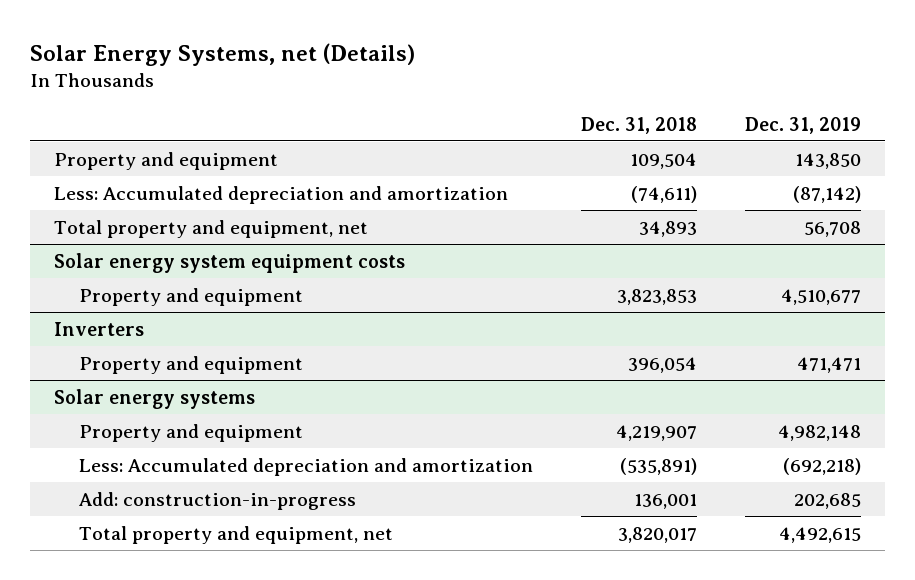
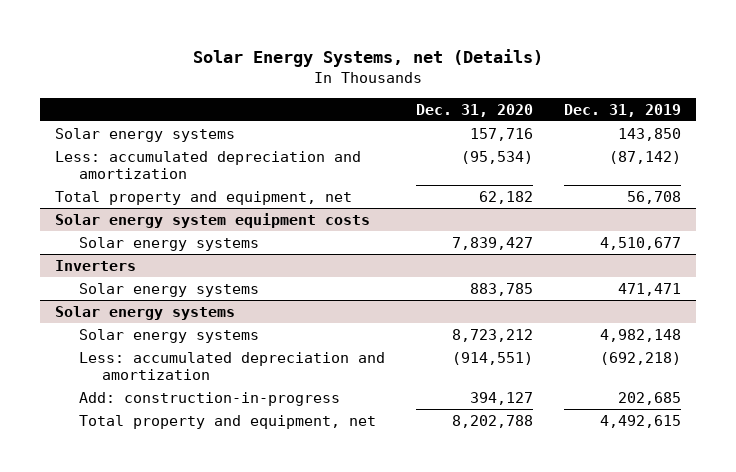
[580,116,697,134] Dec. 31, 2018 -> none
none -> [415,103,533,117] Dec. 31, 2020
[54,151,279,170] Property and equipment -> [55,127,236,142] Solar energy systems
[54,185,509,204] Less: Accumulated depreciation and amortization -> [55,150,362,180] Less: accumulated depreciation and amortization
[78,287,303,306] Property and equipment -> [78,236,259,251] Solar energy systems
[78,355,303,374] Property and equipment -> [78,282,259,297] Solar energy systems
[78,423,303,442] Property and equipment -> [78,328,259,343] Solar energy systems
[78,457,533,476] Less: Accumulated depreciation and amortization -> [78,351,385,381] Less: accumulated depreciation and amortization

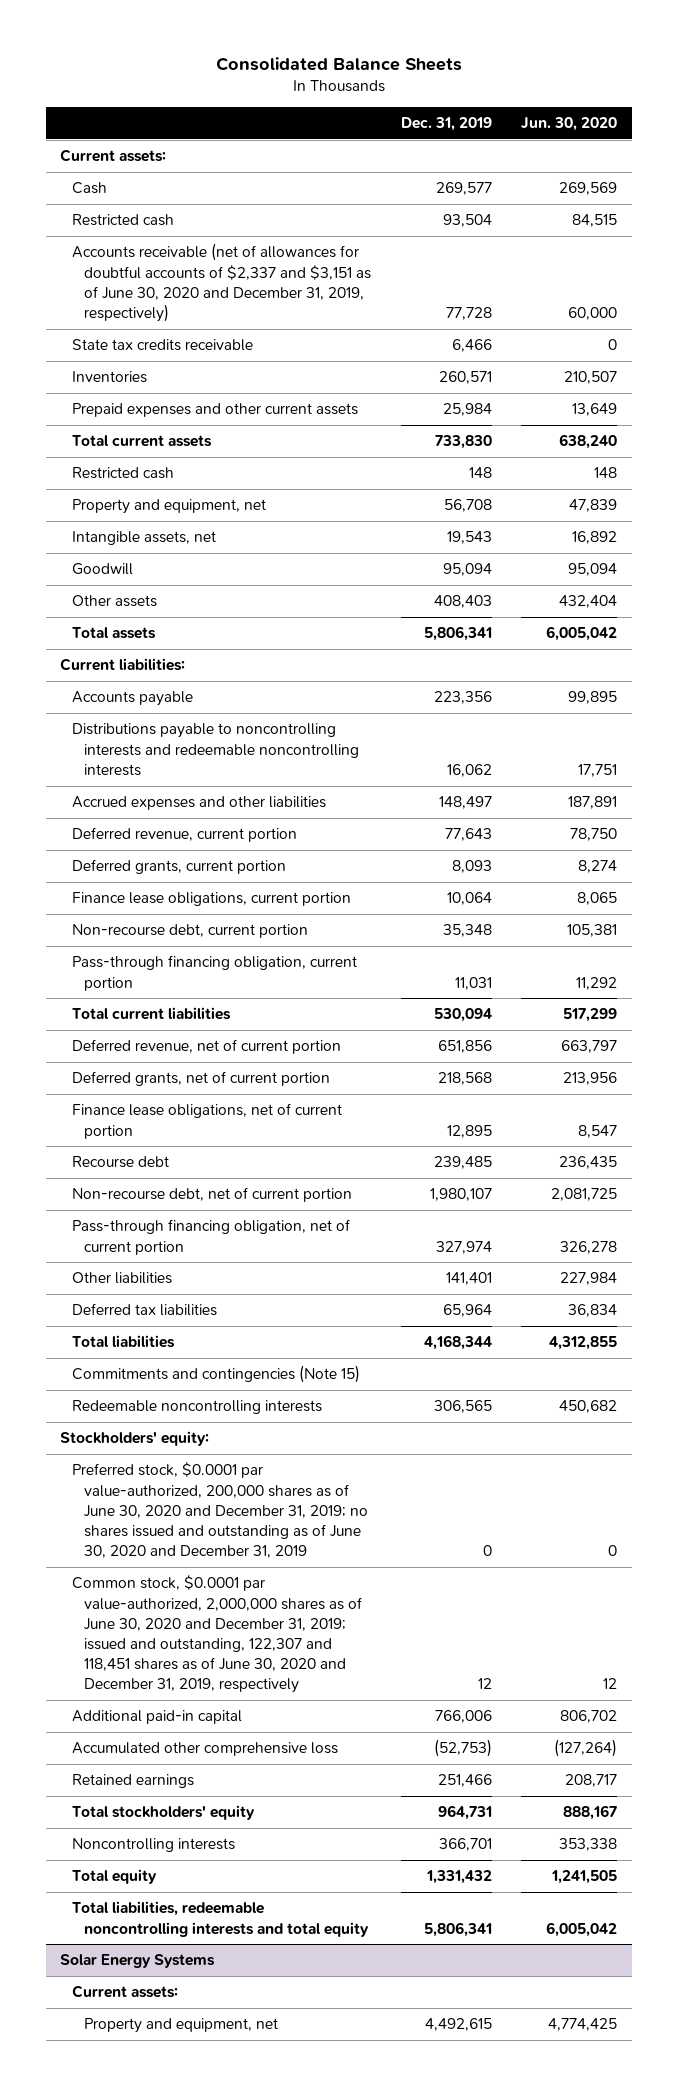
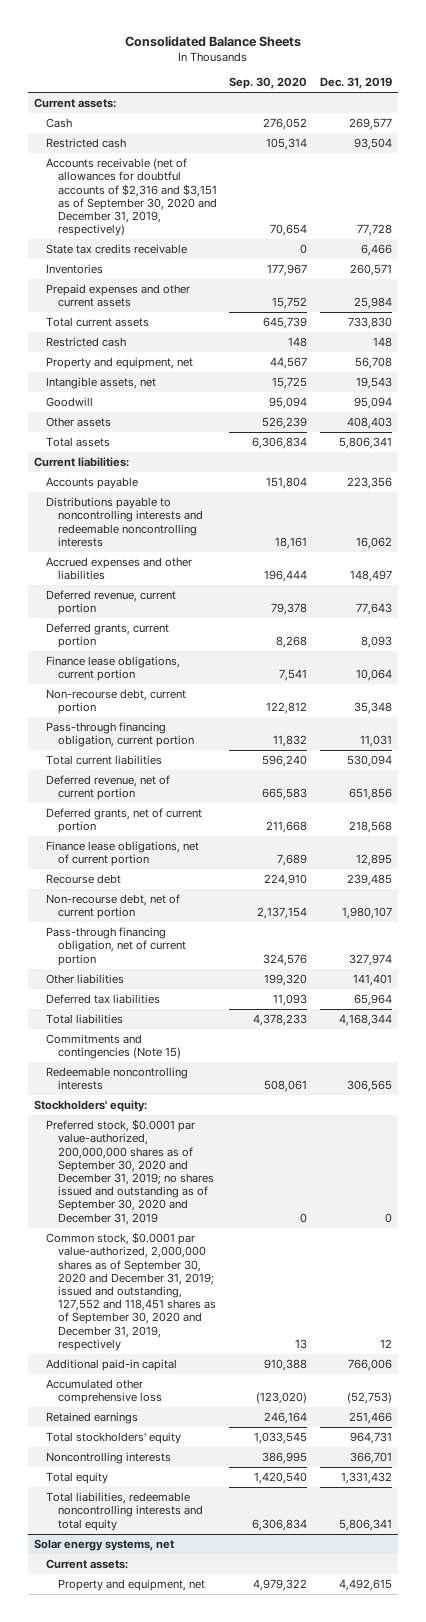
[520,117,617,132] Jun. 30, 2020 -> none
none -> [229,77,308,90] Sep. 30, 2020
[72,243,372,322] Accounts receivable (net of allowances for doubtful accounts of $2,337 and $3,151 as of June 30, 2020 and December 31, 2019, respectively) -> [46,158,218,237] Accounts receivable (net of allowances for doubtful accounts of $2,316 and $3,151 as of September 30, 2020 and December 31, 2019, respectively)
[72,1462,369,1559] Preferred stock, $0.0001 par value-authorized, 200,000 shares as of June 30, 2020 and December 31, 2019; no shares issued and outstanding as of June 30, 2020 and December 31, 2019 -> [46,1119,215,1225] Preferred stock, $0.0001 par value-authorized, 200,000,000 shares as of September 30, 2020 and December 31, 2019; no shares issued and outstanding as of September 30, 2020 and December 31, 2019
[72,1575,363,1694] Common stock, $0.0001 par value-authorized, 2,000,000 shares as of June 30, 2020 and December 31, 2019; issued and outstanding, 122,307 and 118,451 shares as of June 30, 2020 and December 31, 2019, respectively -> [46,1232,217,1351] Common stock, $0.0001 par value-authorized, 2,000,000 shares as of September 30, 2020 and December 31, 2019; issued and outstanding, 127,552 and 118,451 shares as of September 30, 2020 and December 31, 2019, respectively
[60,1954,216,1969] Solar Energy Systems -> [34,1539,175,1552] Solar energy systems, net

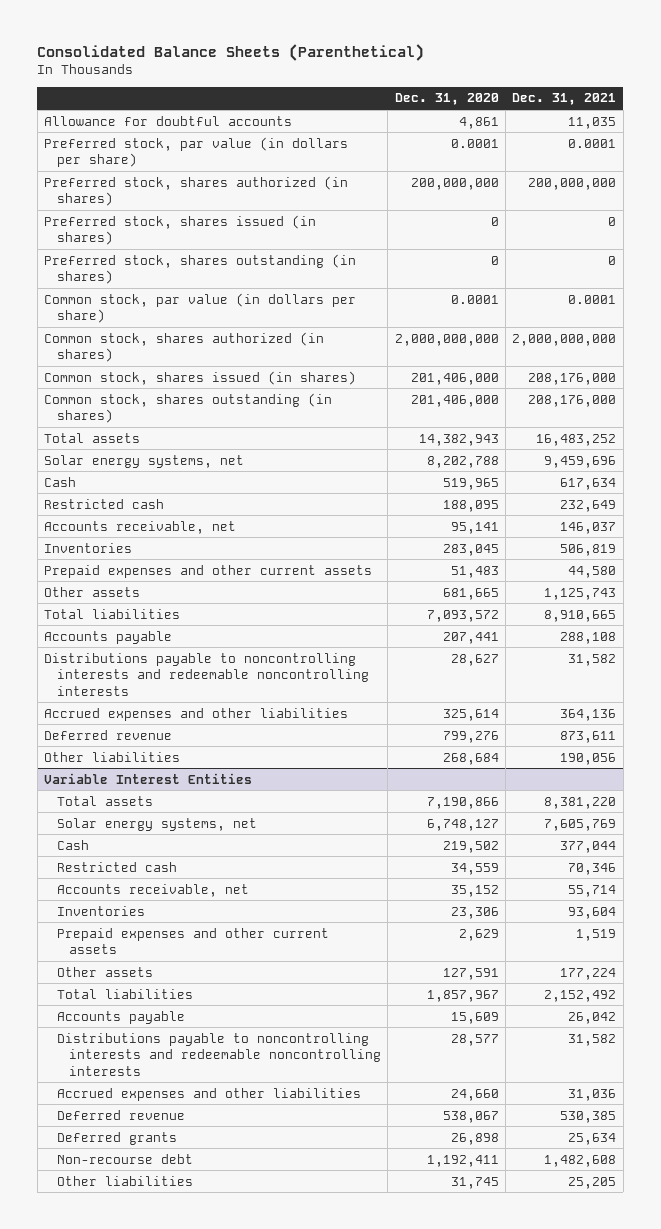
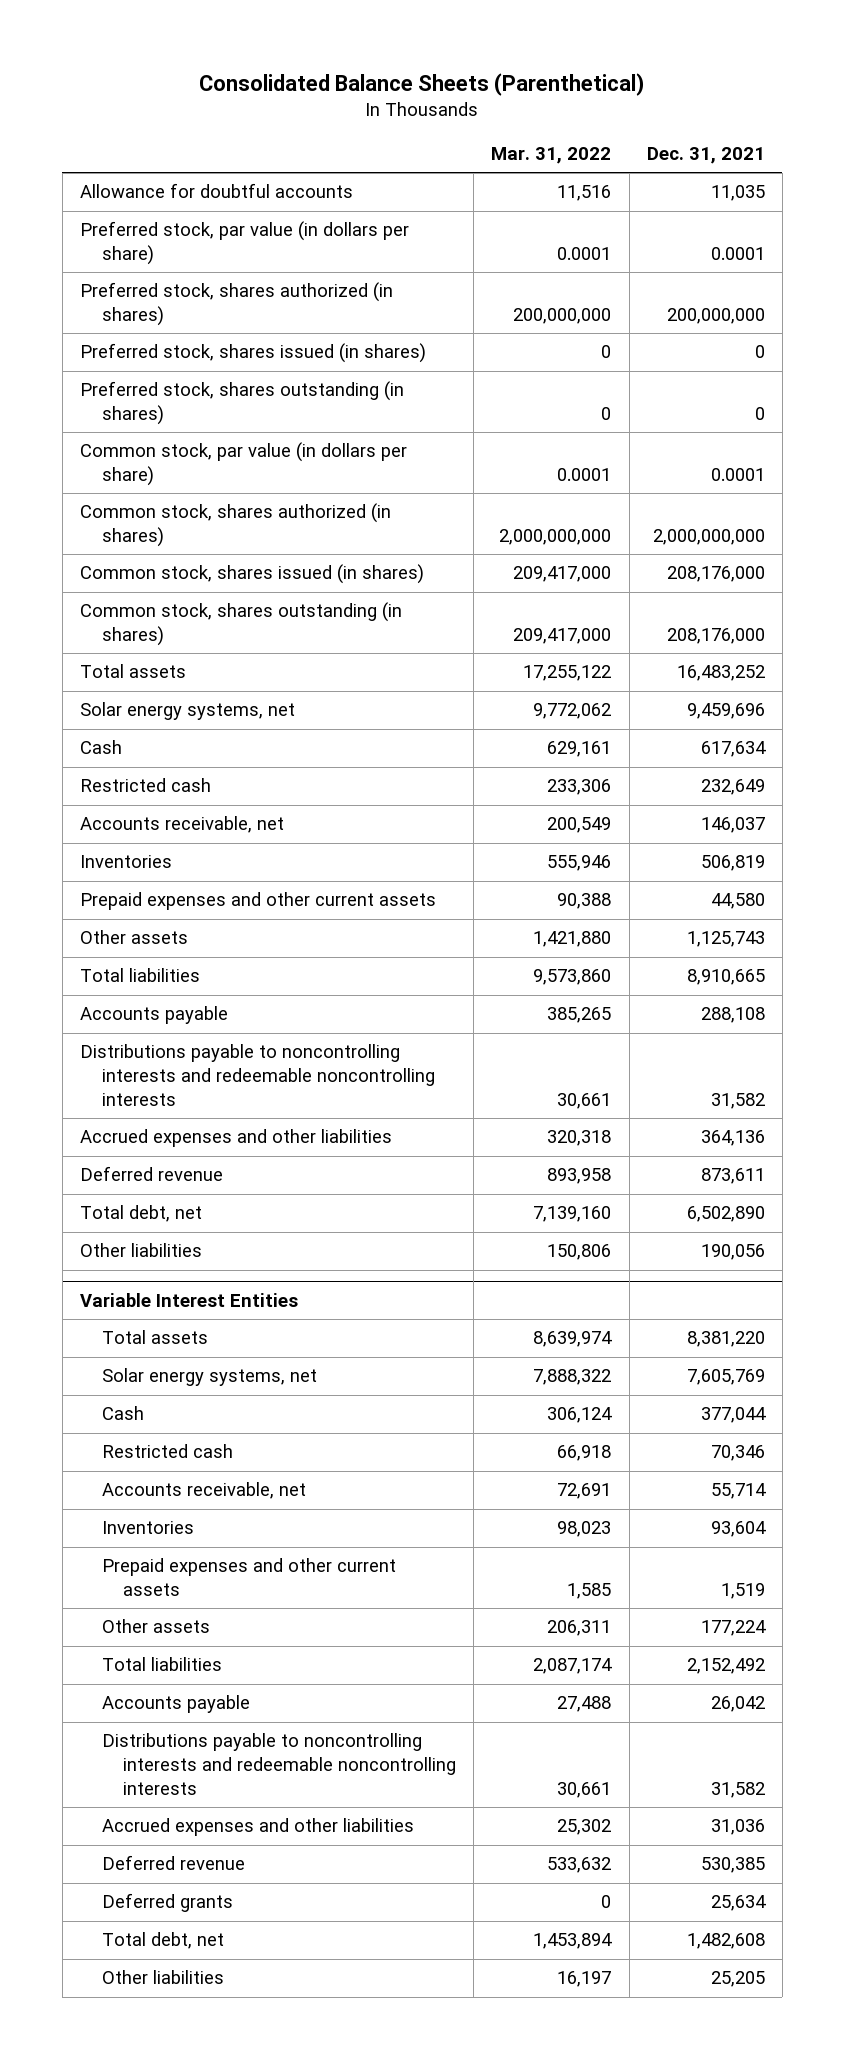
[394,93,499,106] Dec. 31, 2020 -> none
none -> [491,147,612,165] Mar. 31, 2022
none -> [79,1205,202,1223] Total debt, net
[56,1153,193,1164] Non-recourse debt -> [101,1932,224,1950] Total debt, net

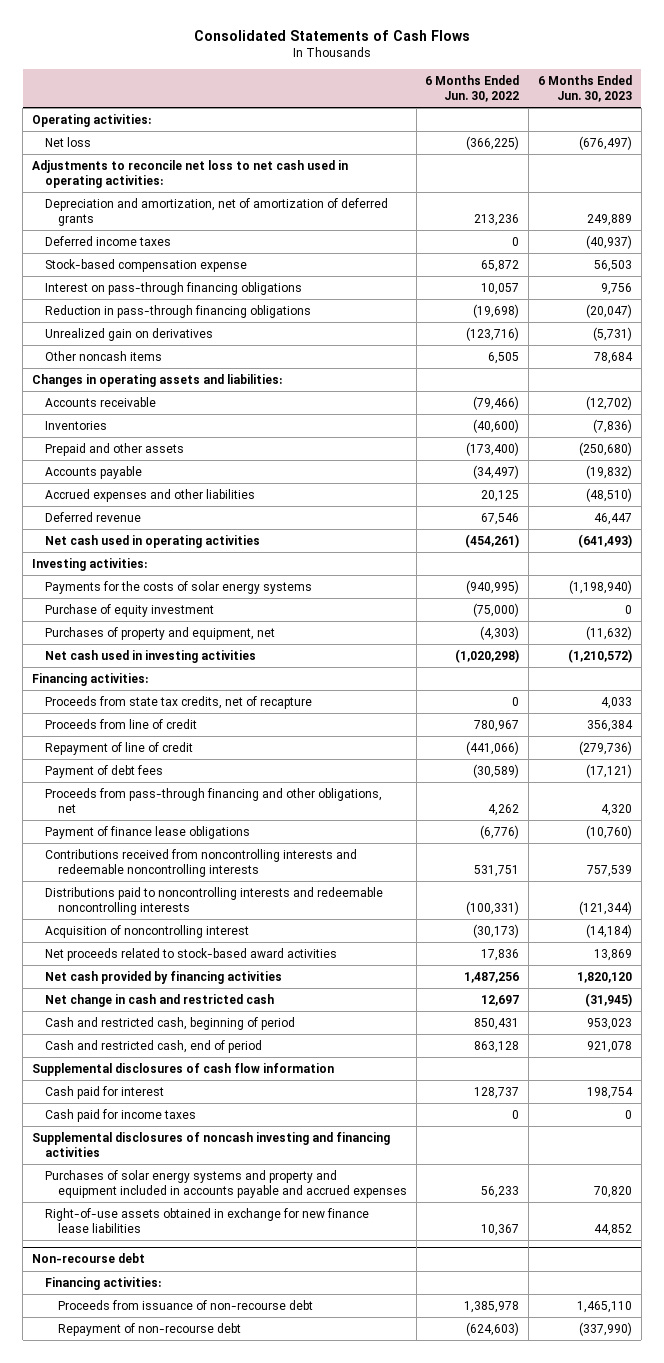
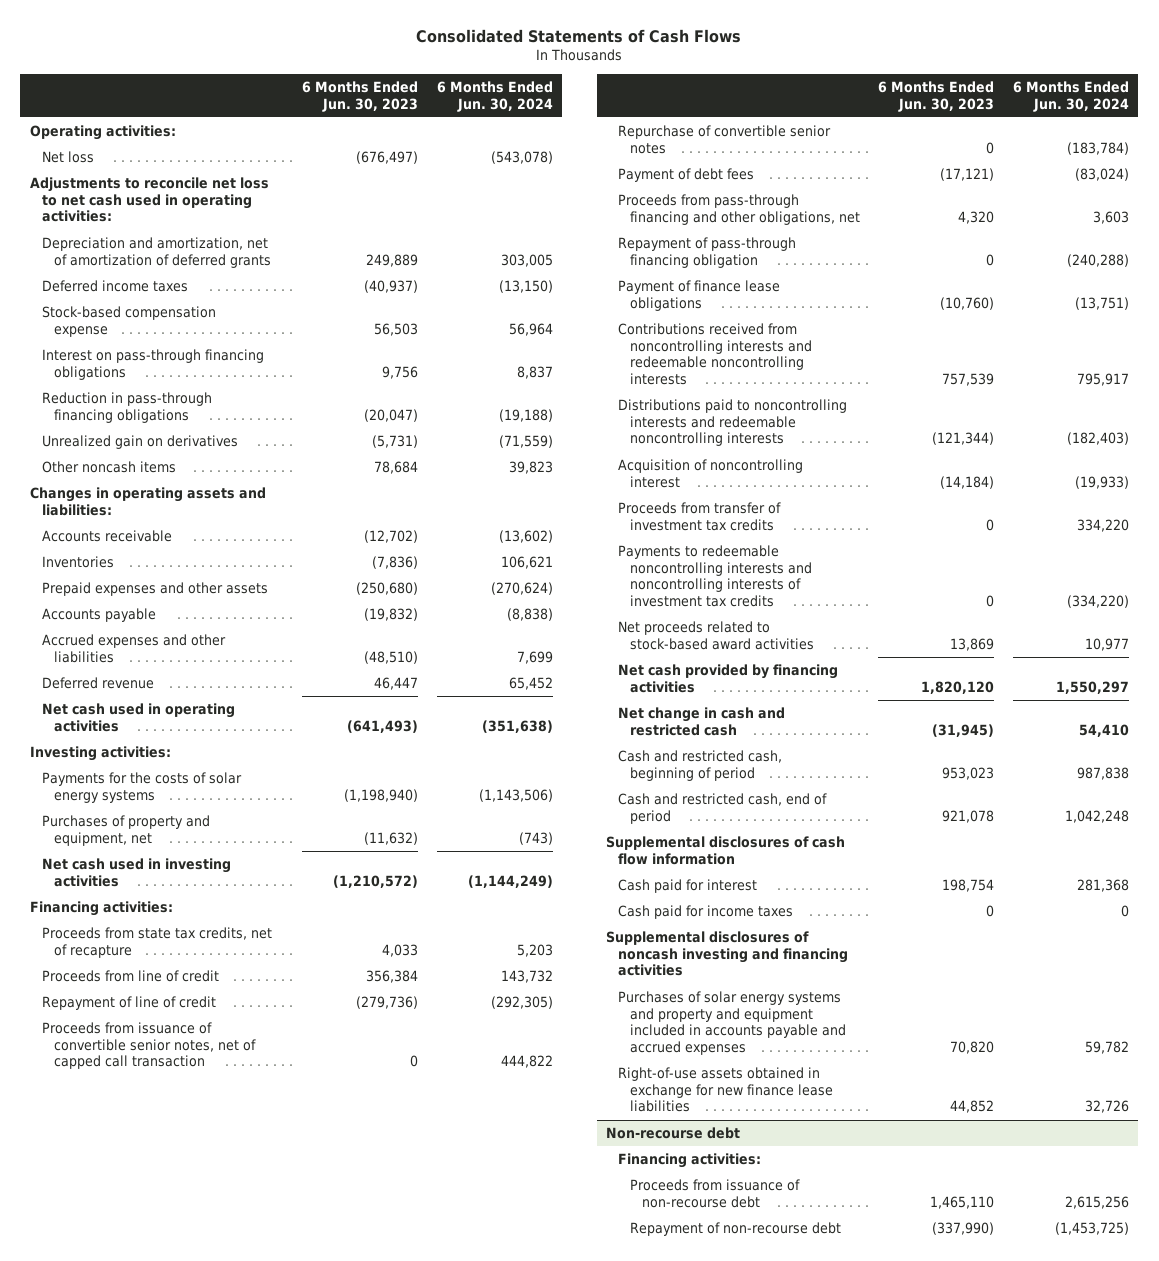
[425,75,520,103] 6 Months Ended Jun. 30, 2022 -> none
none -> [436,81,553,112] 6 Months Ended Jun. 30, 2024
[44,442,184,456] Prepaid and other assets -> [41,582,268,597] Prepaid expenses and other assets
[44,603,214,617] Purchase of equity investment -> none
none -> [41,1022,256,1070] Proceeds from issuance of convertible senior notes, net of capped call transaction
none -> [617,125,831,154] Repurchase of convertible senior notes
none -> [617,237,796,268] Repayment of pass-through financing obligation
none -> [617,502,781,531] Proceeds from transfer of investment tax credits
none -> [617,545,812,608] Payments to redeemable noncontrolling interests and noncontrolling interests of investment tax credits

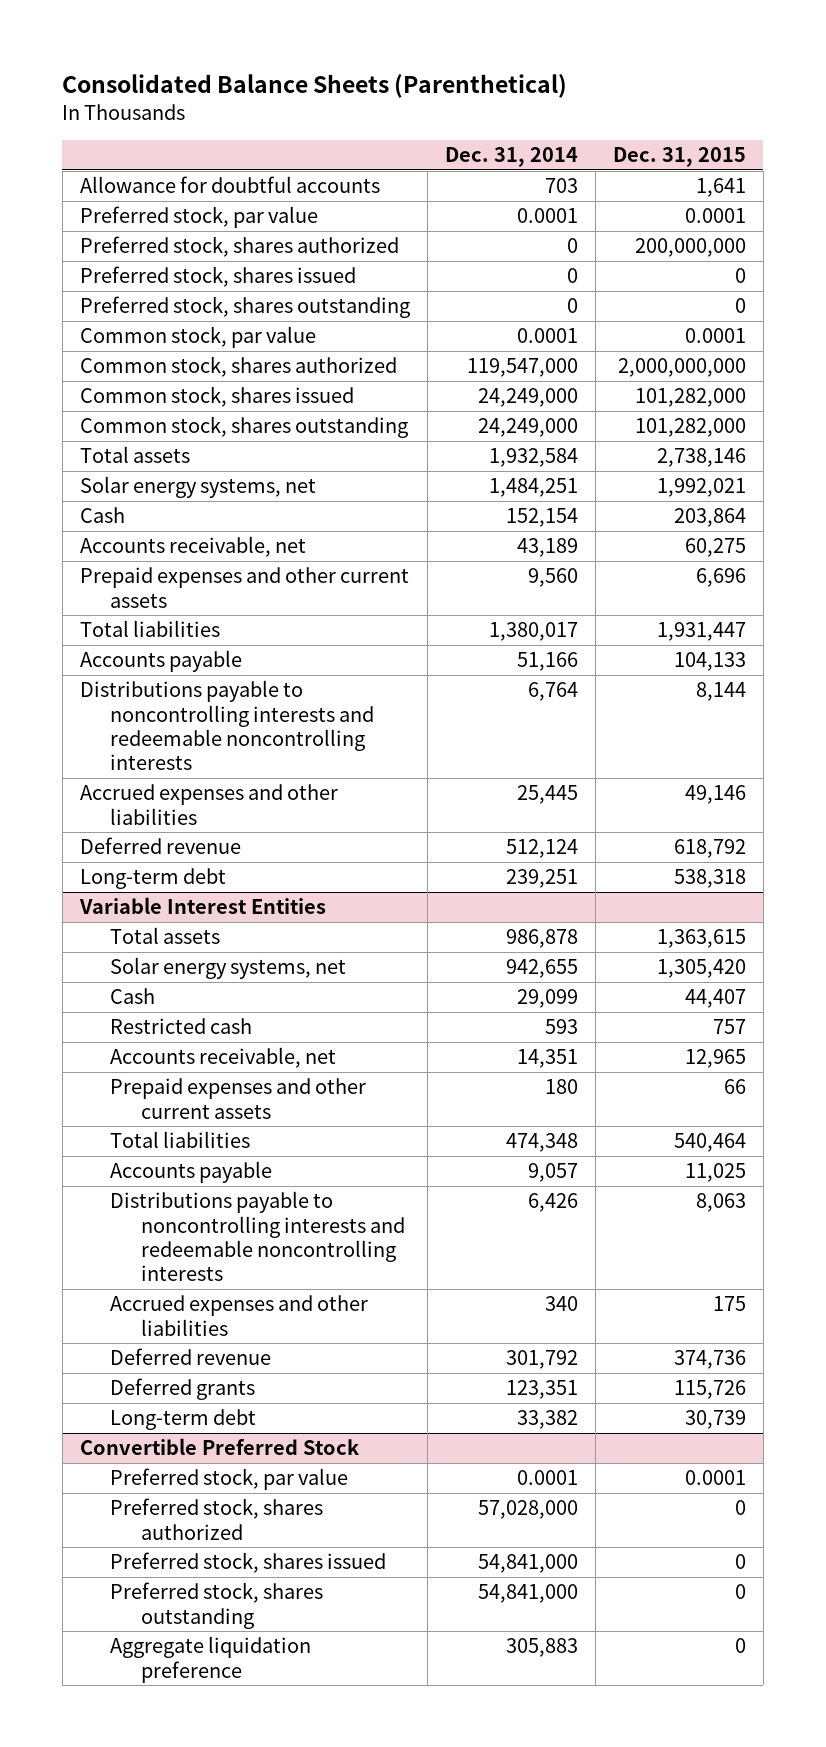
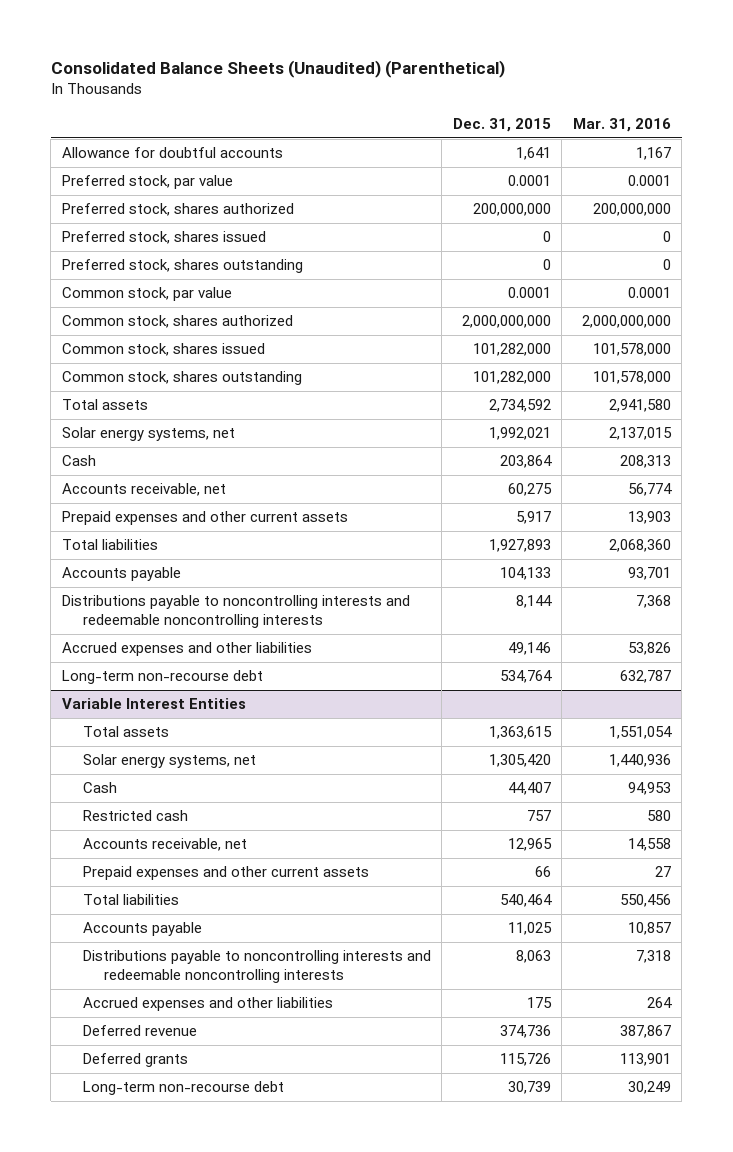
[62,74,568,99] Consolidated Balance Sheets (Parenthetical) -> [50,60,505,79] Consolidated Balance Sheets (Unaudited) (Parenthetical)
[444,147,578,168] Dec. 31, 2014 -> none
none -> [572,117,671,132] Mar. 31, 2016
[656,448,746,468] 2,738,146 -> [488,399,551,413] 2,734,592
[695,568,746,588] 6,696 -> [515,511,551,525] 5,917
[656,622,746,642] 1,931,447 -> [488,539,551,553] 1,927,893
[79,837,241,855] Deferred revenue -> none
[79,868,226,890] Long-term debt -> [61,670,263,685] Long-term non-recourse debt
[673,869,746,889] 538,318 -> [499,670,552,684] 534,764
[79,1438,359,1456] Convertible Preferred Stock -> none
[110,1468,349,1491] Preferred stock, par value -> none
[110,1498,324,1540] Preferred stock, shares authorized -> none
[110,1552,387,1574] Preferred stock, shares issued -> none
[110,1582,324,1629] Preferred stock, shares outstanding -> none
[110,1636,312,1683] Aggregate liquidation preference -> none
[110,1409,257,1431] Long-term debt -> [82,1081,284,1096] Long-term non-recourse debt

